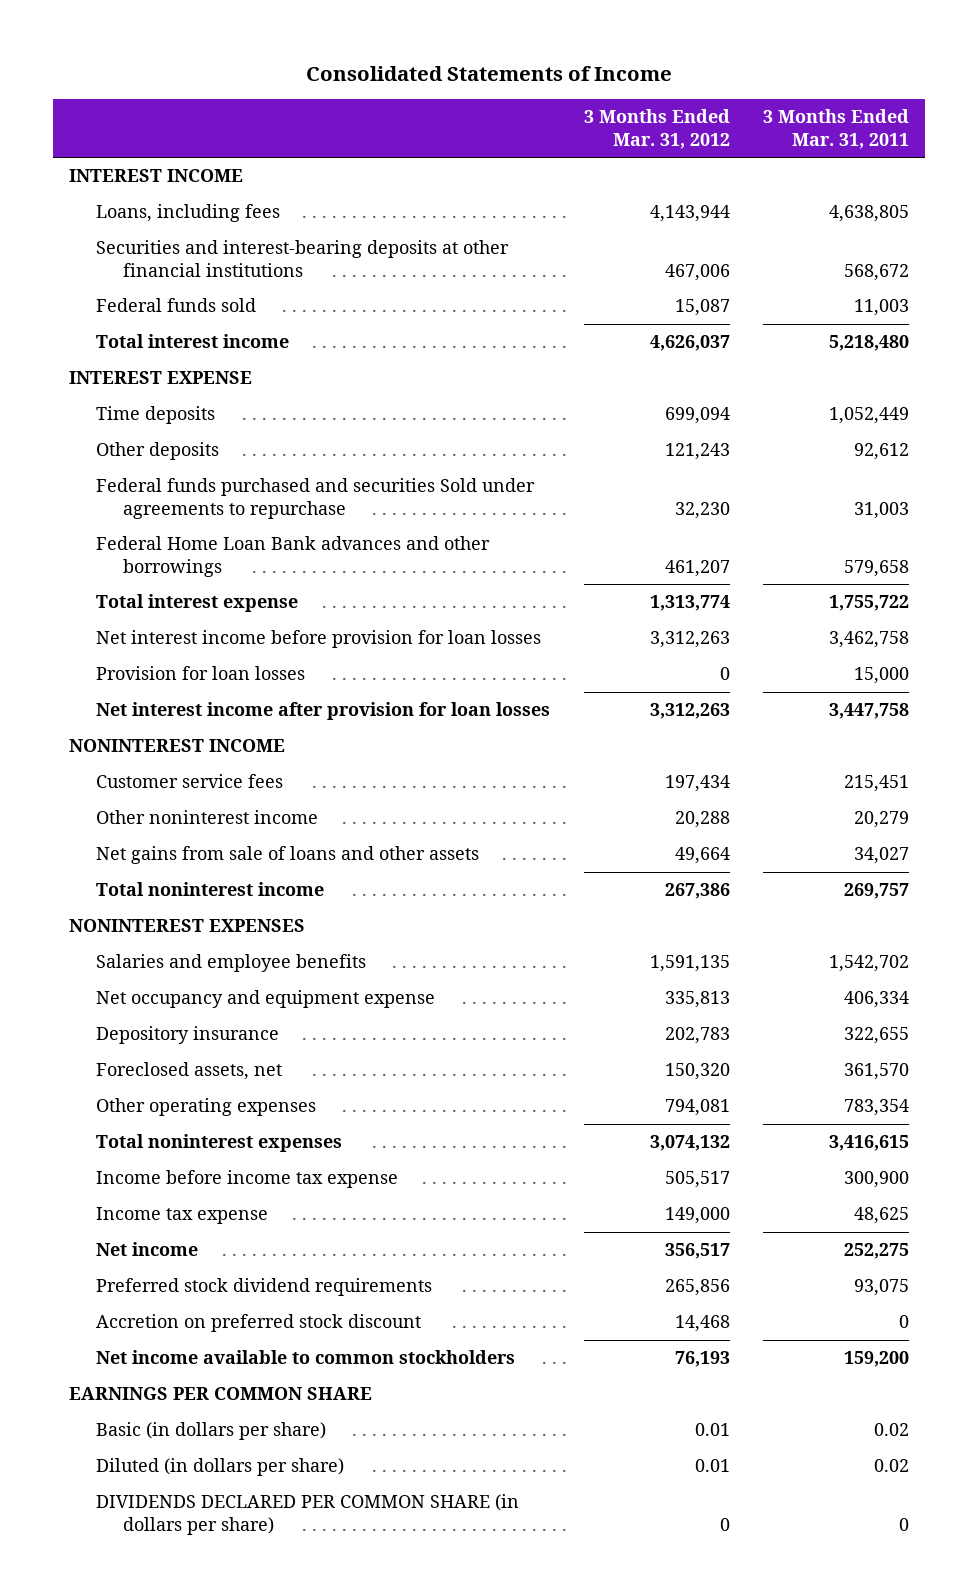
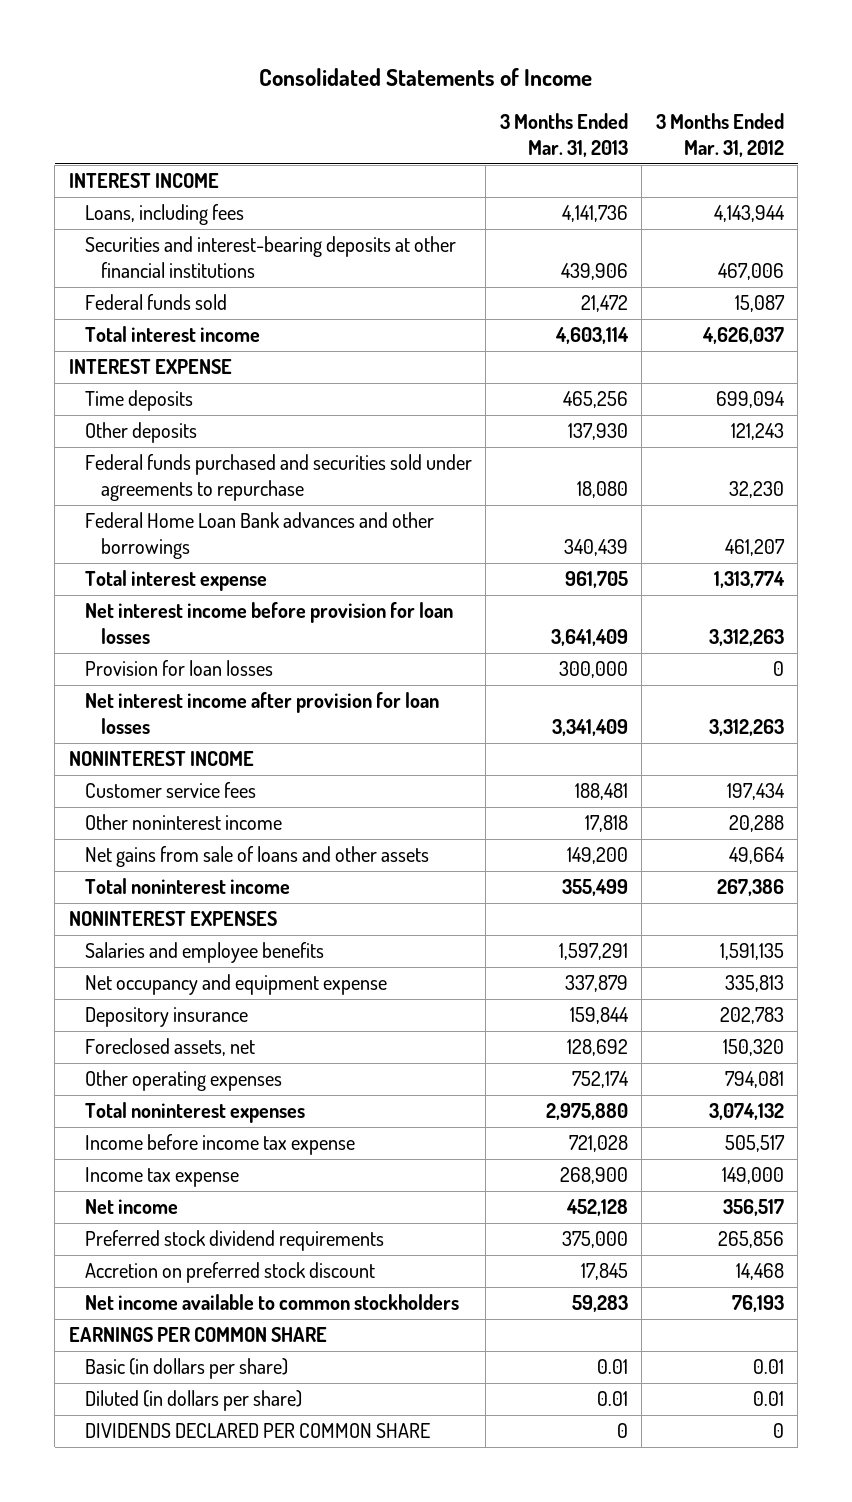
[762,108,909,149] 3 Months Ended Mar. 31, 2011 -> none
none -> [499,113,628,158] 3 Months Ended Mar. 31, 2013
[96,478,536,520] Federal funds purchased and securities Sold under agreements to repurchase -> [85,454,473,502] Federal funds purchased and securities sold under agreements to repurchase
[96,1494,520,1536] DIVIDENDS DECLARED PER COMMON SHARE (in dollars per share) -> [85,1423,431,1439] DIVIDENDS DECLARED PER COMMON SHARE

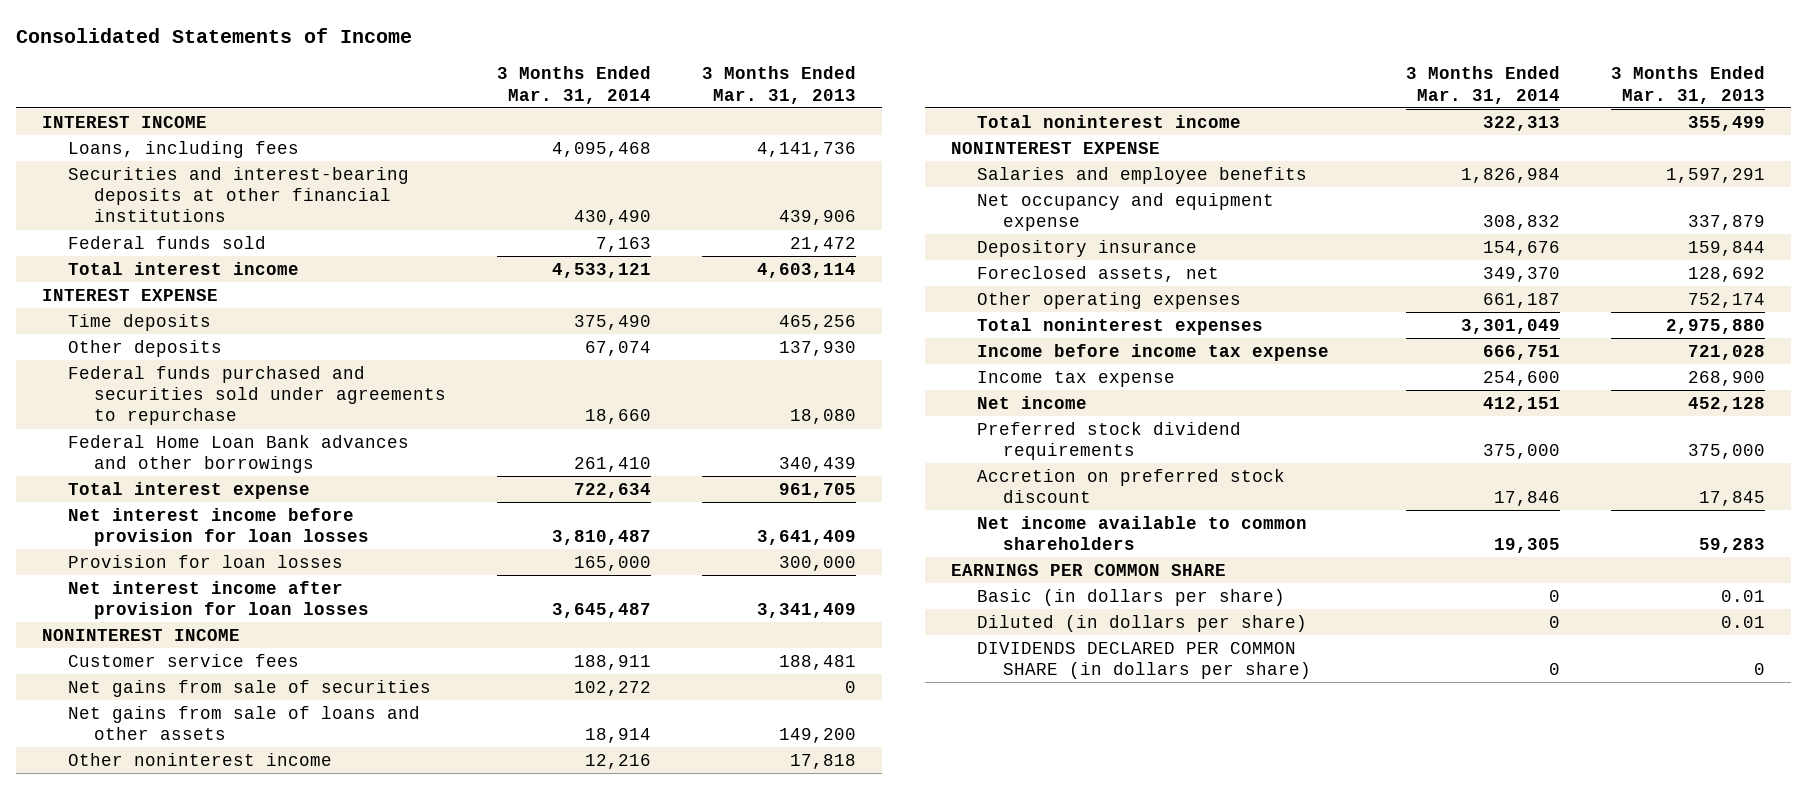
[655,113,784,158] 3 Months Ended Mar. 31, 2012 -> none
none -> [497,66,652,104] 3 Months Ended Mar. 31, 2014
none -> [67,679,431,697] Net gains from sale of securities
[85,814,283,831] Other noninterest income -> [67,752,332,766] Other noninterest income
[68,911,277,927] NONINTEREST EXPENSES -> [951,141,1161,154] NONINTEREST EXPENSE
[85,1294,460,1311] Net income available to common stockholders -> [976,515,1307,551] Net income available to common shareholders
[85,1423,431,1439] DIVIDENDS DECLARED PER COMMON SHARE -> [976,641,1311,680] DIVIDENDS DECLARED PER COMMON SHARE (in dollars per share)

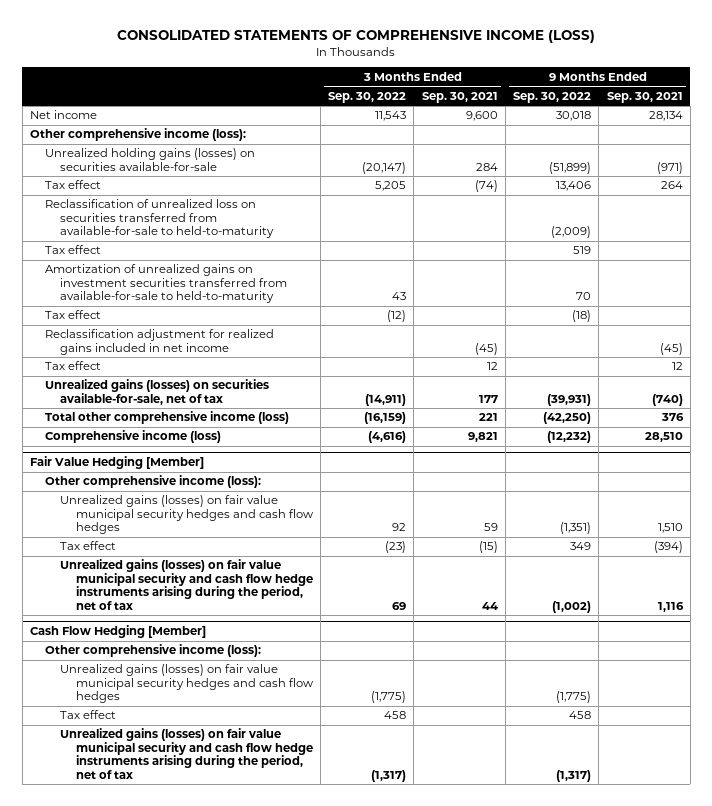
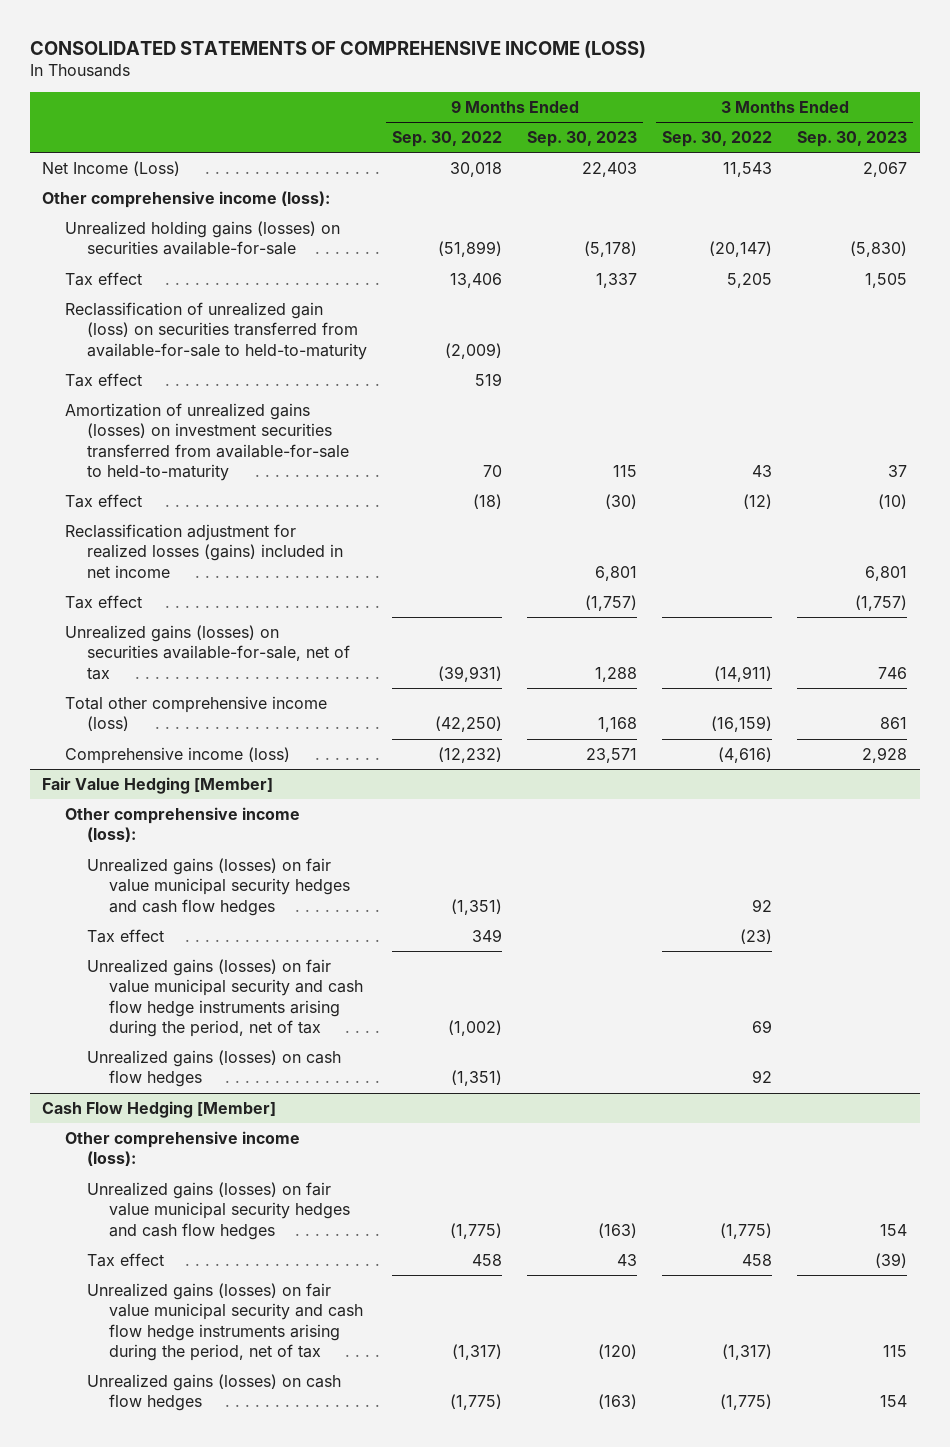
[421,91,498,103] Sep. 30, 2021 -> none
[606,91,683,103] Sep. 30, 2021 -> none
none -> [527,131,638,148] Sep. 30, 2023
none -> [797,131,908,148] Sep. 30, 2023
[29,110,97,120] Net income -> [42,160,181,176] Net Income (Loss)
[45,199,275,239] Reclassification of unrealized loss on securities transferred from available-for-sale to held-to-maturity -> [64,301,368,360] Reclassification of unrealized gain (loss) on securities transferred from available-for-sale to held-to-maturity
[45,264,288,304] Amortization of unrealized gains on investment securities transferred from available-for-sale to held-to-maturity -> [64,402,350,482] Amortization of unrealized gains (losses) on investment securities transferred from available-for-sale to held-to-maturity
[45,329,275,355] Reclassification adjustment for realized gains included in net income -> [64,523,344,578] Reclassification adjustment for realized losses (gains) included in net income
none -> [87,1049,342,1088] Unrealized gains (losses) on cash flow hedges
none -> [87,1373,342,1412] Unrealized gains (losses) on cash flow hedges

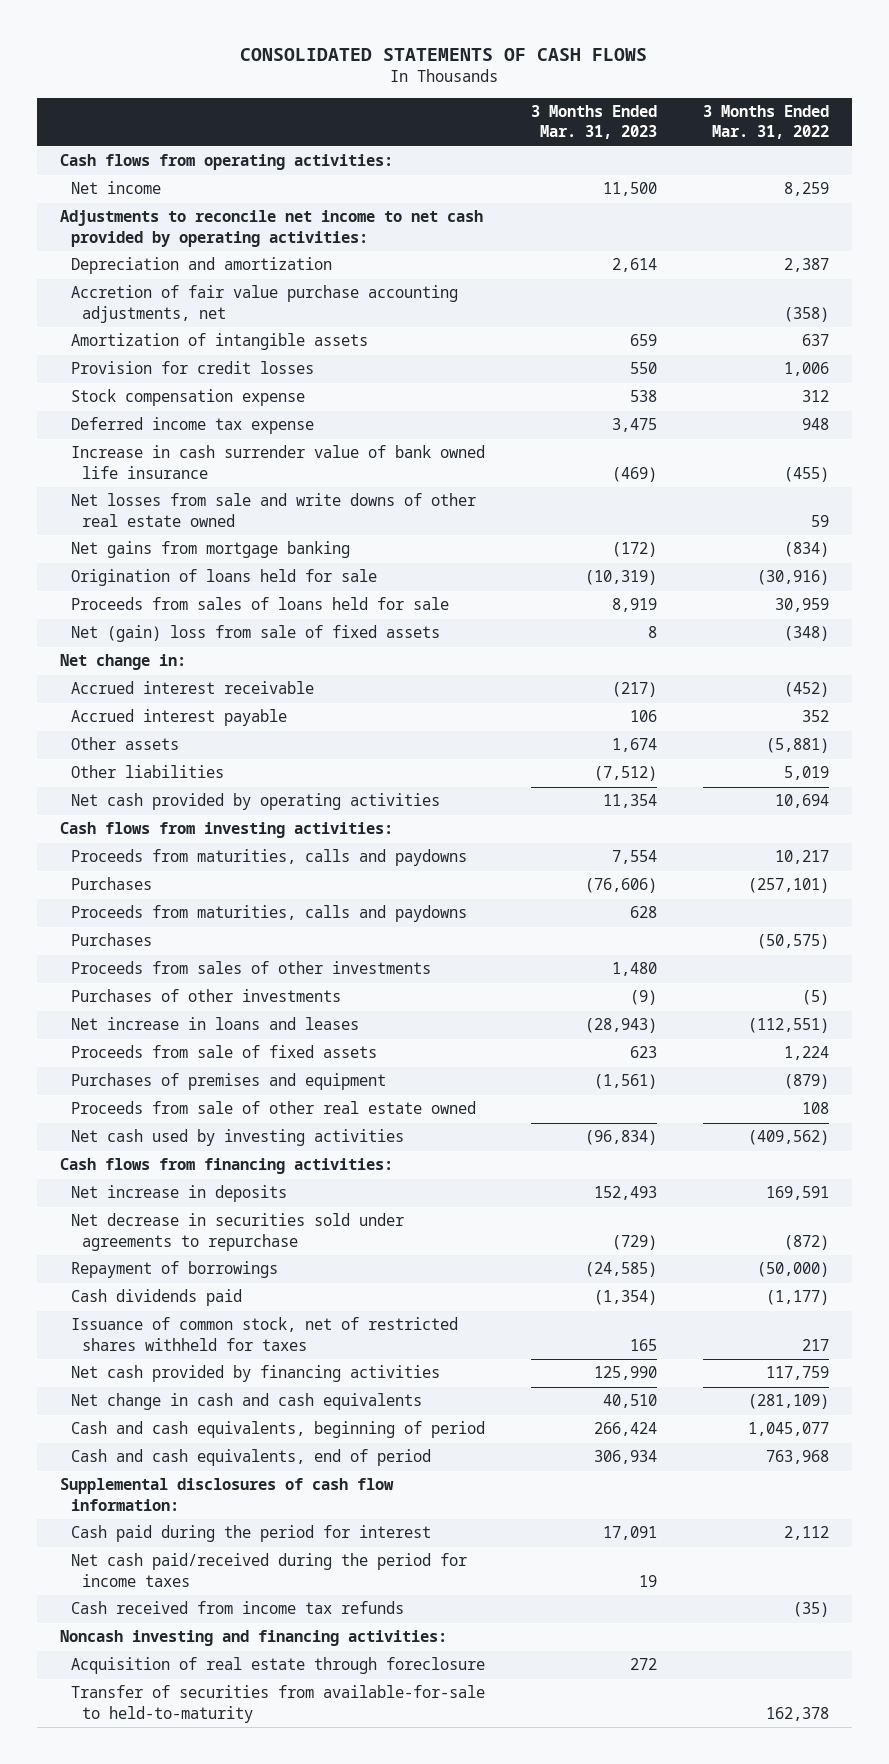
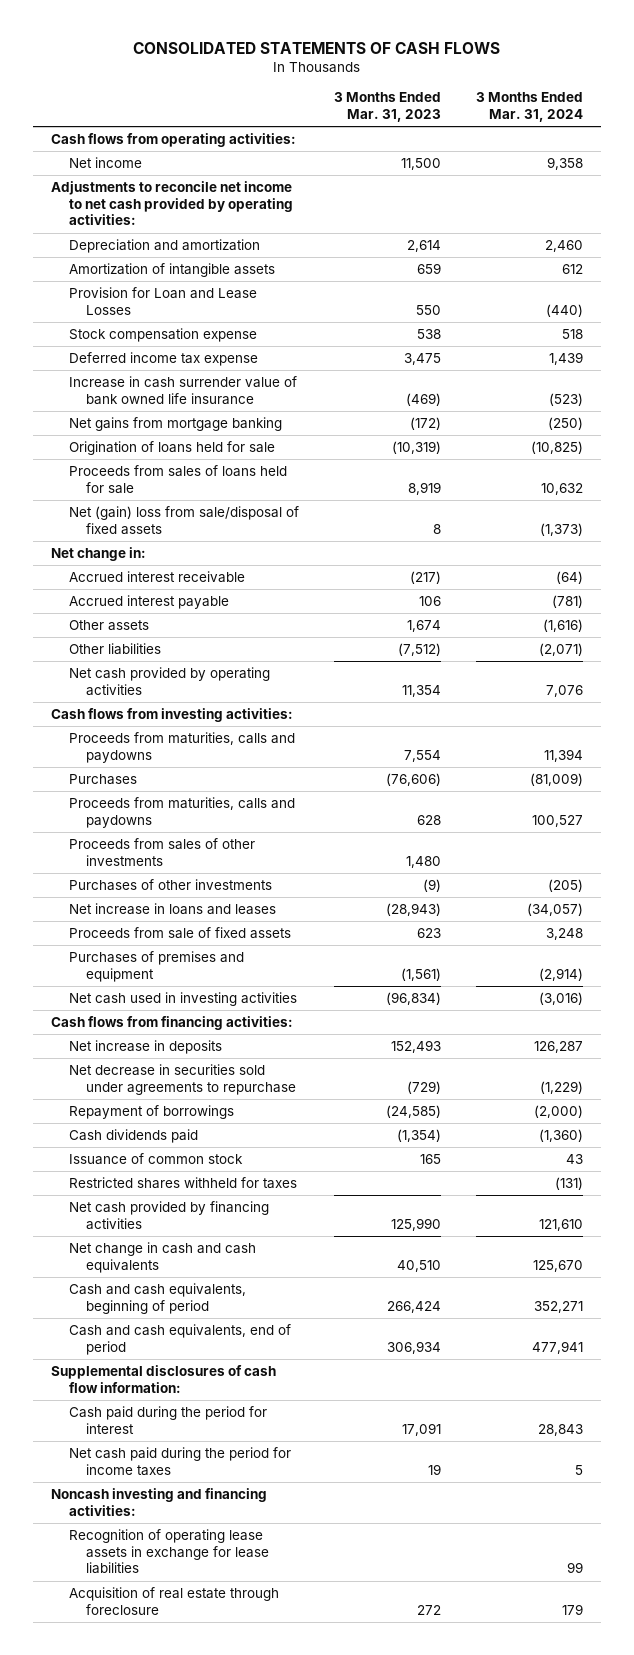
[702,105,829,140] 3 Months Ended Mar. 31, 2022 -> none
none -> [475,92,583,122] 3 Months Ended Mar. 31, 2024
[70,285,458,323] Accretion of fair value purchase accounting adjustments, net -> none
[70,361,314,375] Provision for credit losses -> none
none -> [68,286,257,315] Provision for Loan and Lease Losses
[70,493,476,527] Net losses from sale and write downs of other real estate owned -> none
[70,625,440,643] Net (gain) loss from sale of fixed assets -> [68,505,299,535] Net (gain) loss from sale/disposal of fixed assets
[70,933,152,947] Purchases -> none
[70,1101,476,1115] Proceeds from sale of other real estate owned -> none
[70,1129,404,1147] Net cash used by investing activities -> [68,991,297,1006] Net cash used in investing activities
[70,1317,458,1351] Issuance of common stock, net of restricted shares withheld for taxes -> [68,1152,243,1165] Issuance of common stock
none -> [68,1176,297,1189] Restricted shares withheld for taxes
[70,1601,404,1615] Cash received from income tax refunds -> none
[70,1553,467,1587] Net cash paid/received during the period for income taxes -> [68,1446,291,1476] Net cash paid during the period for income taxes
none -> [68,1528,270,1575] Recognition of operating lease assets in exchange for lease liabilities
[70,1685,485,1723] Transfer of securities from available-for-sale to held-to-maturity -> none

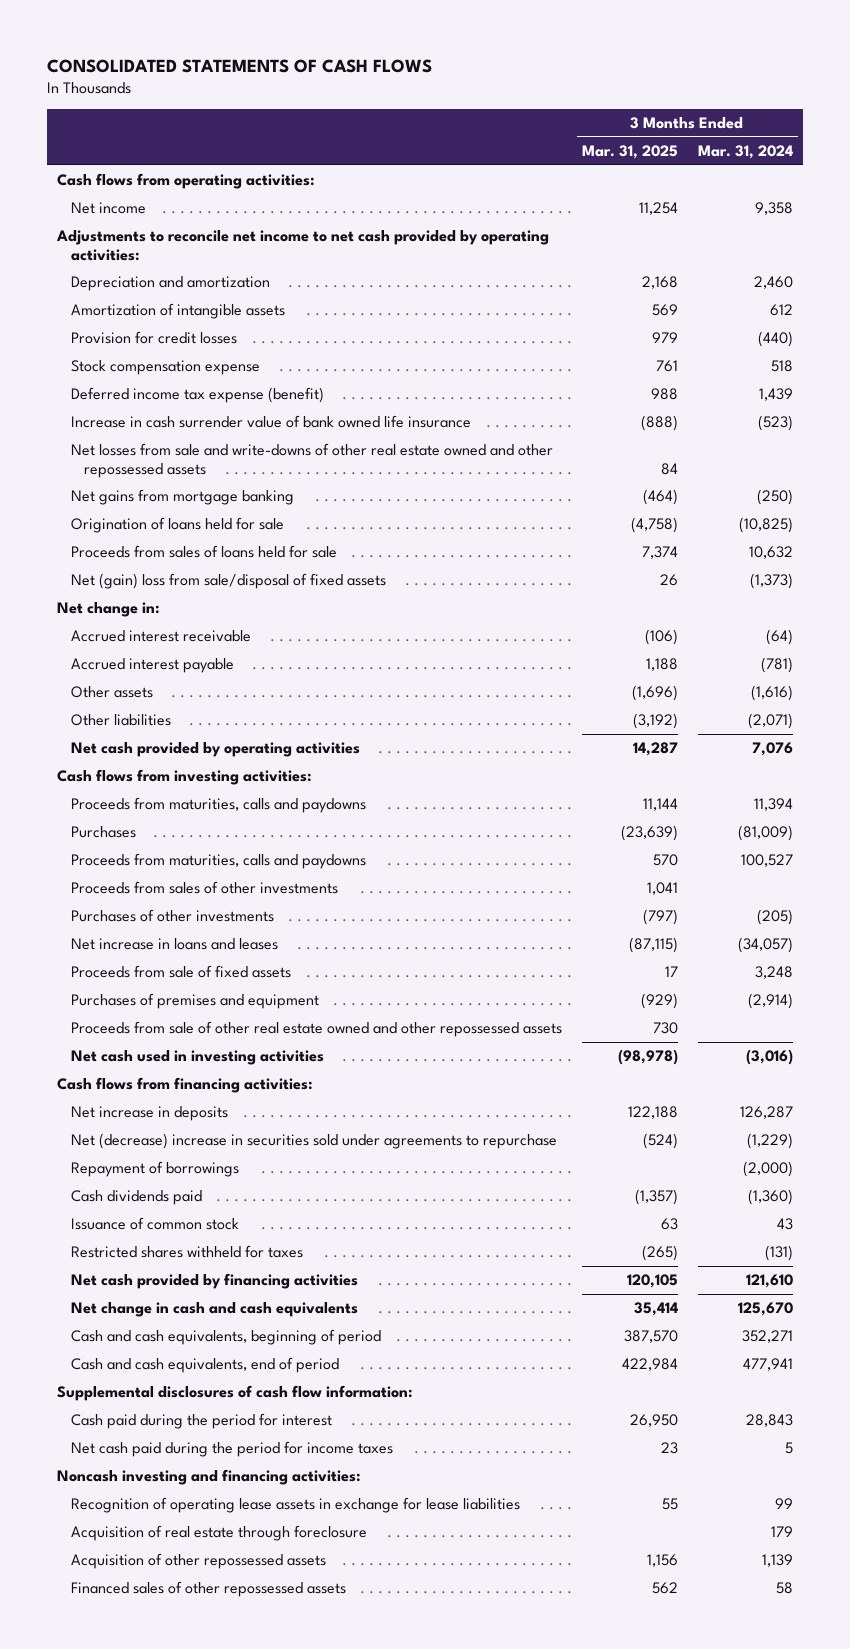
[333,92,441,122] 3 Months Ended Mar. 31, 2023 -> none
none -> [581,144,678,159] Mar. 31, 2025
[68,286,257,315] Provision for Loan and Lease Losses -> none
none -> [70,331,237,345] Provision for credit losses
[68,351,258,366] Deferred income tax expense -> [70,387,324,404] Deferred income tax expense (benefit)
none -> [70,443,553,478] Net losses from sale and write-downs of other real estate owned and other repossessed assets
none -> [70,1021,562,1038] Proceeds from sale of other real estate owned and other repossessed assets
[68,1063,297,1095] Net decrease in securities sold under agreements to repurchase -> [70,1133,557,1150] Net (decrease) increase in securities sold under agreements to repurchase
none -> [70,1553,326,1570] Acquisition of other repossessed assets
none -> [70,1581,346,1598] Financed sales of other repossessed assets

